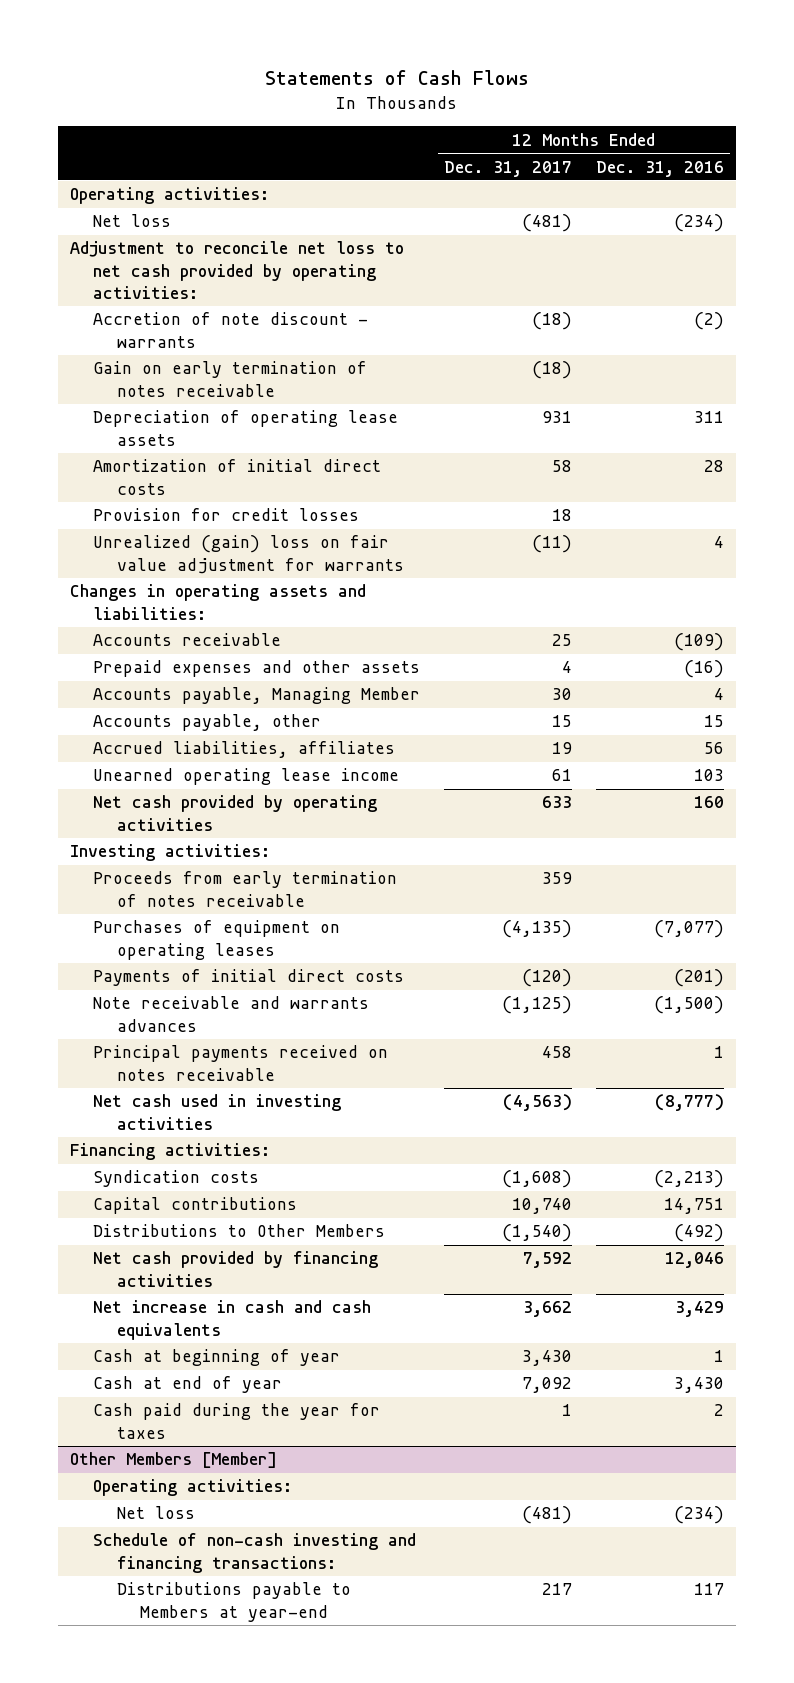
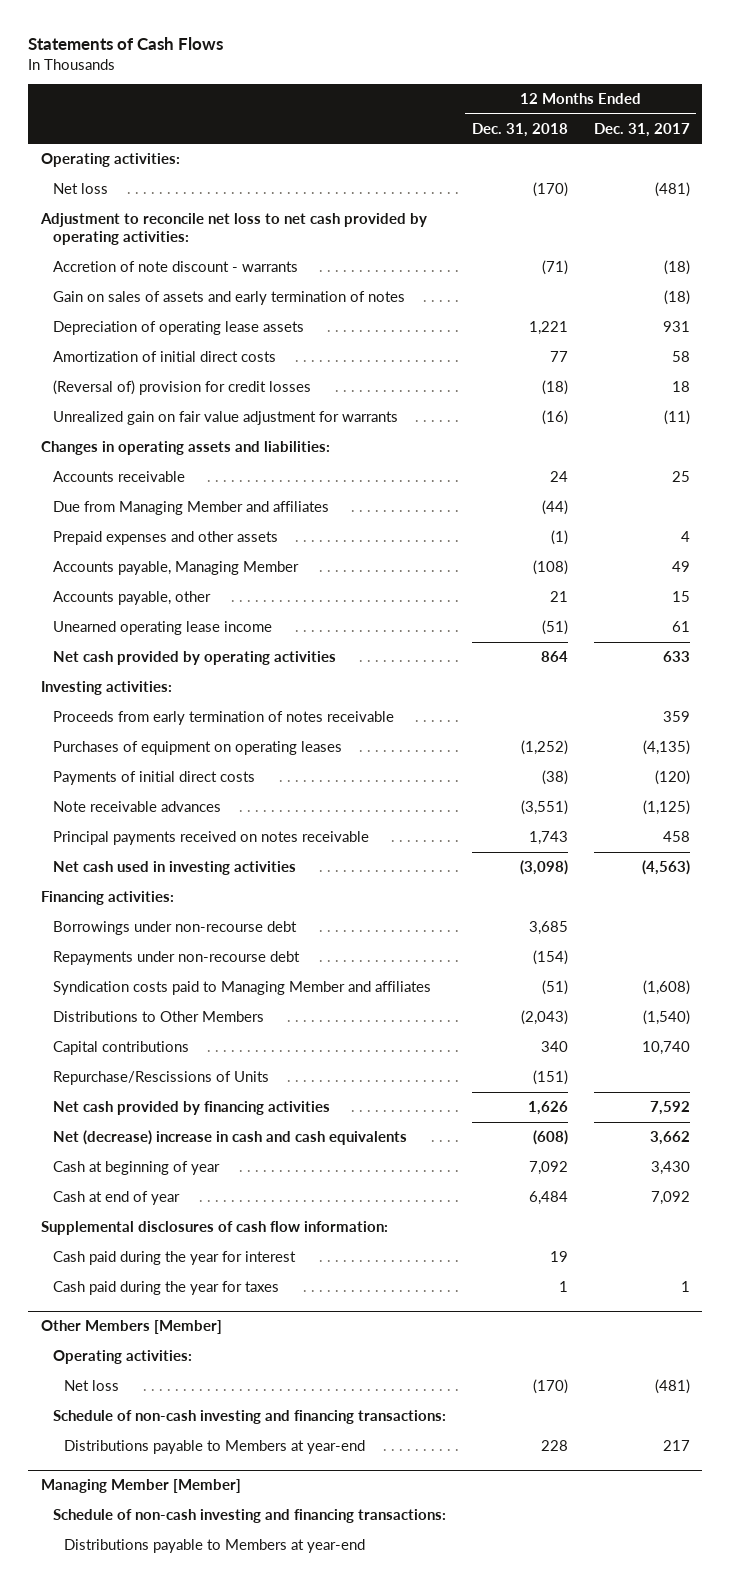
[596,160,725,177] Dec. 31, 2016 -> none
none -> [471,122,568,137] Dec. 31, 2018
[93,361,368,397] Gain on early termination of notes receivable -> [52,290,405,305] Gain on sales of assets and early termination of notes
[93,508,360,522] Provision for credit losses -> [52,379,311,395] (Reversal of) provision for credit losses
[93,535,404,574] Unrealized (gain) loss on fair value adjustment for warrants -> [52,410,398,425] Unrealized gain on fair value adjustment for warrants
none -> [52,500,329,515] Due from Managing Member and affiliates
[552,688,573,701] 30 -> [671,560,690,572] 49
[93,741,396,759] Accrued liabilities, affiliates -> none
[93,996,370,1032] Note receivable and warrants advances -> [52,800,221,812] Note receivable advances
none -> [52,920,297,935] Borrowings under non-recourse debt
none -> [52,950,300,965] Repayments under non-recourse debt
[93,1170,260,1188] Syndication costs -> [52,980,431,995] Syndication costs paid to Managing Member and affiliates
[93,1197,298,1215] Capital contributions -> [52,1040,189,1055] Capital contributions
none -> [52,1070,269,1085] Repurchase/Rescissions of Units
[93,1300,372,1340] Net increase in cash and cash equivalents -> [52,1129,407,1145] Net (decrease) increase in cash and cash equivalents
none -> [41,1220,389,1235] Supplemental disclosures of cash flow information:
none -> [52,1250,296,1265] Cash paid during the year for interest
none -> [41,1479,242,1494] Managing Member [Member]
none -> [52,1508,446,1523] Schedule of non-cash investing and financing transactions:
none -> [63,1538,365,1553] Distributions payable to Members at year-end

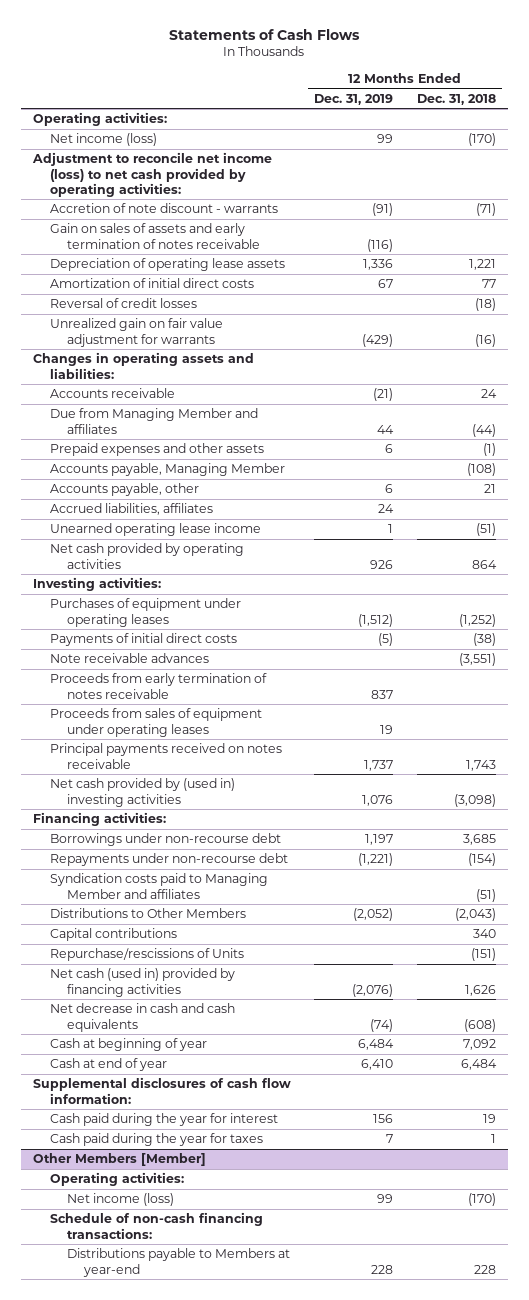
[593,122,690,137] Dec. 31, 2017 -> none
none -> [314,93,394,105] Dec. 31, 2019
[52,182,108,194] Net loss -> [49,133,157,147] Net income (loss)
[40,212,428,246] Adjustment to reconcile net loss to net cash provided by operating activities: -> [31,152,272,197] Adjustment to reconcile net income (loss) to net cash provided by operating activities:
[52,290,405,305] Gain on sales of assets and early termination of notes -> [49,223,260,249] Gain on sales of assets and early termination of notes receivable
[52,379,311,395] (Reversal of) provision for credit losses -> [49,298,197,309] Reversal of credit losses
none -> [49,503,213,516] Accrued liabilities, affiliates
[52,740,342,755] Purchases of equipment on operating leases -> [49,598,241,627] Purchases of equipment under operating leases
[52,710,394,725] Proceeds from early termination of notes receivable -> [49,673,267,699] Proceeds from early termination of notes receivable
none -> [49,708,262,737] Proceeds from sales of equipment under operating leases
[52,860,296,875] Net cash used in investing activities -> [49,778,235,807] Net cash provided by (used in) investing activities
[52,1070,269,1085] Repurchase/Rescissions of Units -> [49,948,244,962] Repurchase/rescissions of Units
[52,1100,330,1115] Net cash provided by financing activities -> [49,968,235,997] Net cash (used in) provided by financing activities
[52,1129,407,1145] Net (decrease) increase in cash and cash equivalents -> [49,1003,235,1032] Net decrease in cash and cash equivalents
[63,1379,119,1391] Net loss -> [66,1193,174,1207] Net income (loss)
[52,1409,446,1424] Schedule of non-cash investing and financing transactions: -> [49,1212,263,1239] Schedule of non-cash financing transactions:
[41,1479,242,1494] Managing Member [Member] -> none
[52,1508,446,1523] Schedule of non-cash investing and financing transactions: -> none
[63,1538,365,1553] Distributions payable to Members at year-end -> none

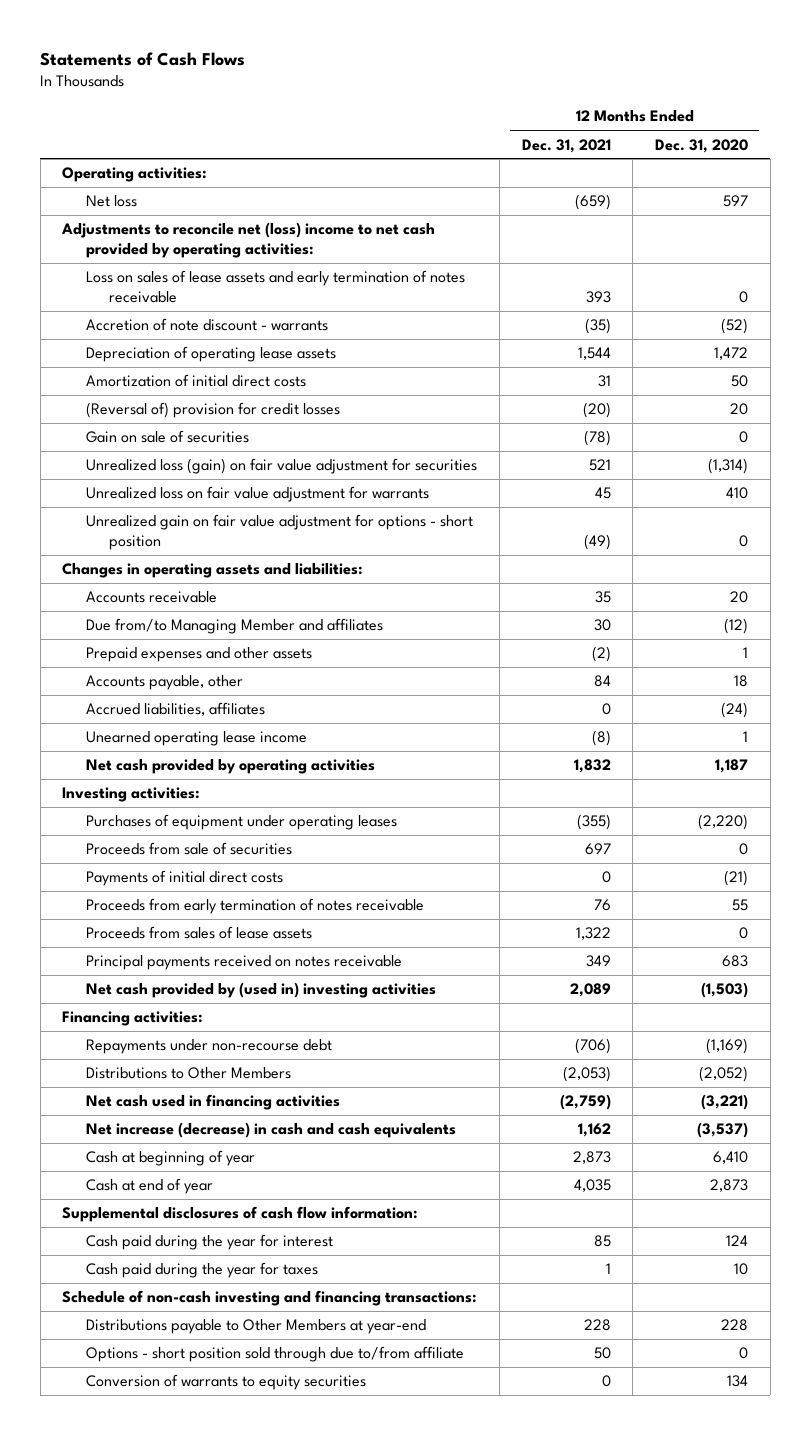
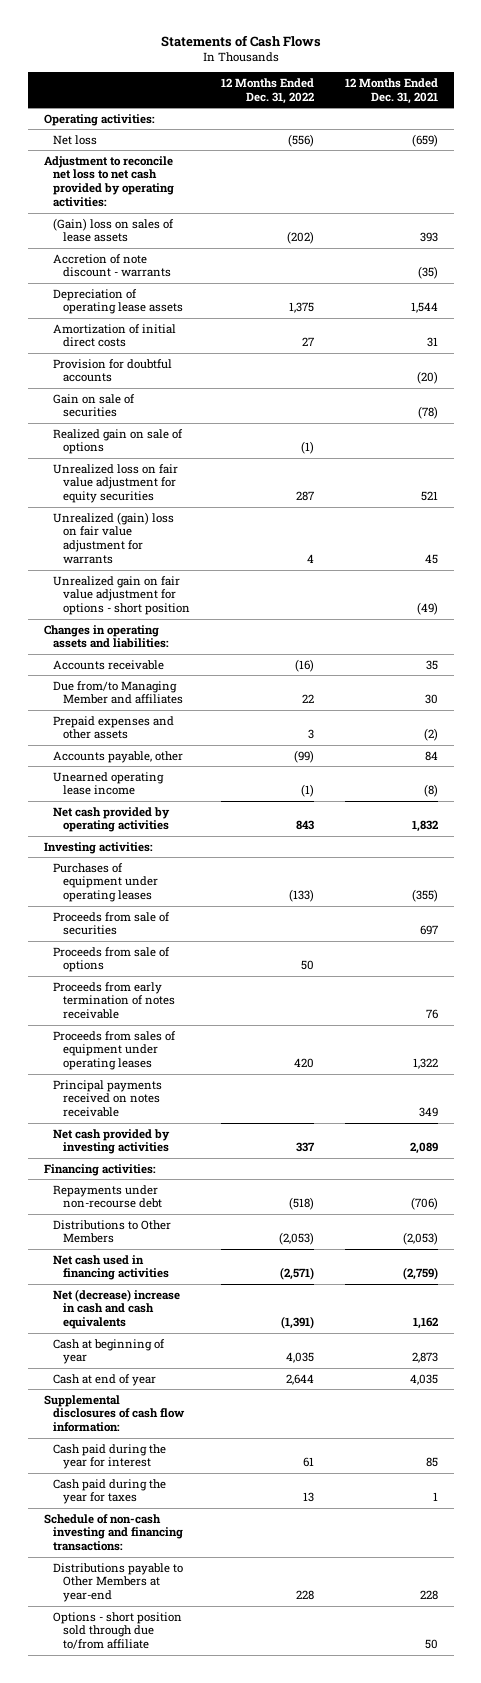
[654,138,748,153] Dec. 31, 2020 -> none
none -> [220,78,314,104] 12 Months Ended Dec. 31, 2022
[61,222,436,258] Adjustments to reconcile net (loss) income to net cash provided by operating activities: -> [43,155,175,208] Adjustment to reconcile net loss to net cash provided by operating activities:
[85,270,465,303] Loss on sales of lease assets and early termination of notes receivable -> [53,217,175,243] (Gain) loss on sales of lease assets
[85,402,340,419] (Reversal of) provision for credit losses -> [53,358,173,383] Provision for doubtful accounts
none -> [53,428,184,455] Realized gain on sale of options
[85,458,477,475] Unrealized loss (gain) on fair value adjustment for securities -> [53,463,179,504] Unrealized loss on fair value adjustment for equity securities
[85,486,429,503] Unrealized loss on fair value adjustment for warrants -> [53,511,175,565] Unrealized (gain) loss on fair value adjustment for warrants
[85,702,265,717] Accrued liabilities, affiliates -> none
[85,870,283,887] Payments of initial direct costs -> none
none -> [53,946,171,973] Proceeds from sale of options
[85,926,312,940] Proceeds from sales of lease assets -> [53,1030,177,1071] Proceeds from sales of equipment under operating leases
[85,982,436,999] Net cash provided by (used in) investing activities -> [53,1128,171,1155] Net cash provided by investing activities
[85,1122,456,1139] Net increase (decrease) in cash and cash equivalents -> [53,1288,181,1330] Net (decrease) increase in cash and cash equivalents
[85,1374,366,1391] Conversion of warrants to equity securities -> none

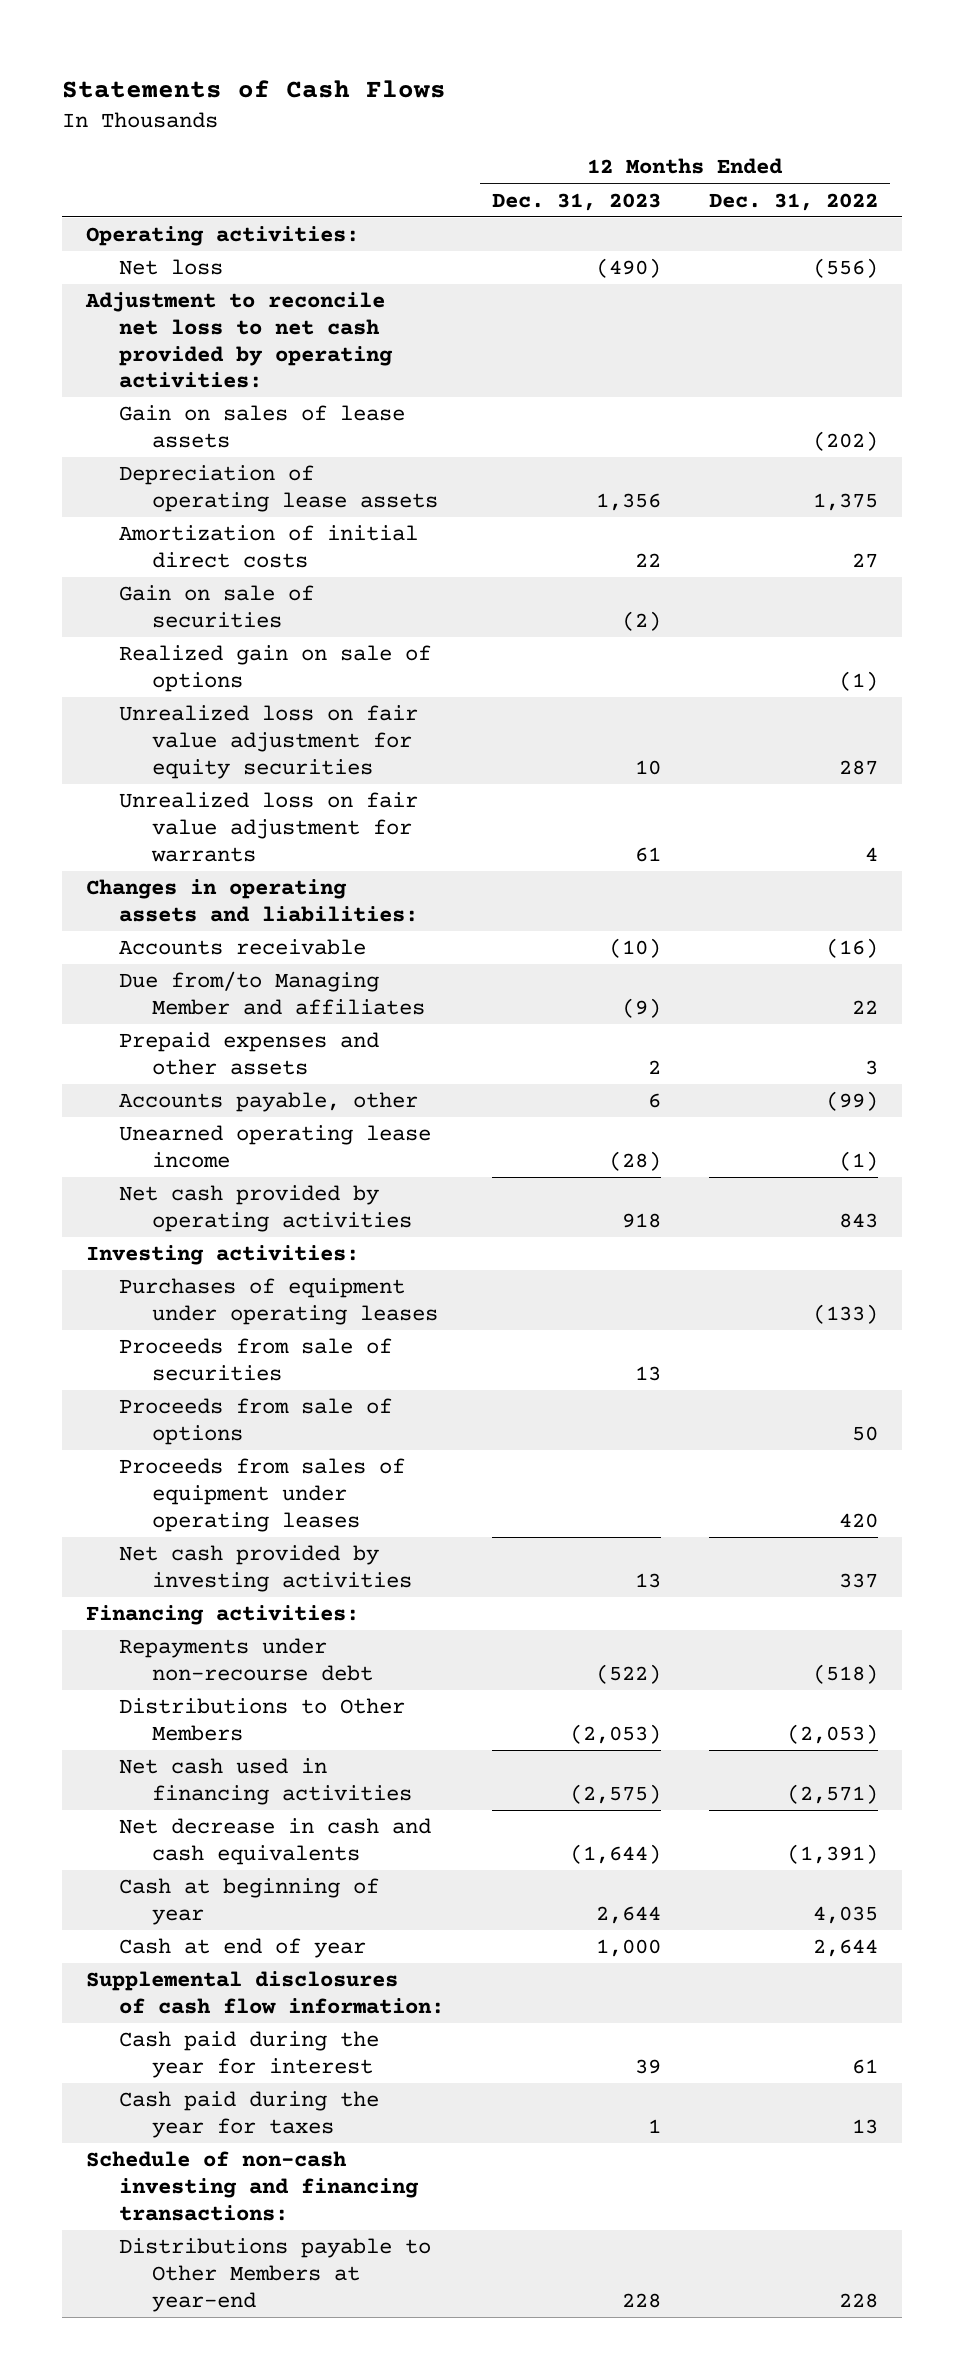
[344,78,438,104] 12 Months Ended Dec. 31, 2021 -> none
none -> [491,192,661,211] Dec. 31, 2023
[53,253,171,278] Accretion of note discount - warrants -> none
[53,217,175,243] (Gain) loss on sales of lease assets -> [118,405,405,448] Gain on sales of lease assets
[53,358,173,383] Provision for doubtful accounts -> none
[53,575,190,616] Unrealized gain on fair value adjustment for options - short position -> none
[53,511,175,565] Unrealized (gain) loss on fair value adjustment for warrants -> [118,792,418,862] Unrealized loss on fair value adjustment for warrants
[53,981,175,1020] Proceeds from early termination of notes receivable -> none
[53,1079,163,1118] Principal payments received on notes receivable -> none
[53,1288,181,1330] Net (decrease) increase in cash and cash equivalents -> [118,1818,431,1865] Net decrease in cash and cash equivalents
[53,1611,183,1650] Options - short position sold through due to/from affiliate -> none

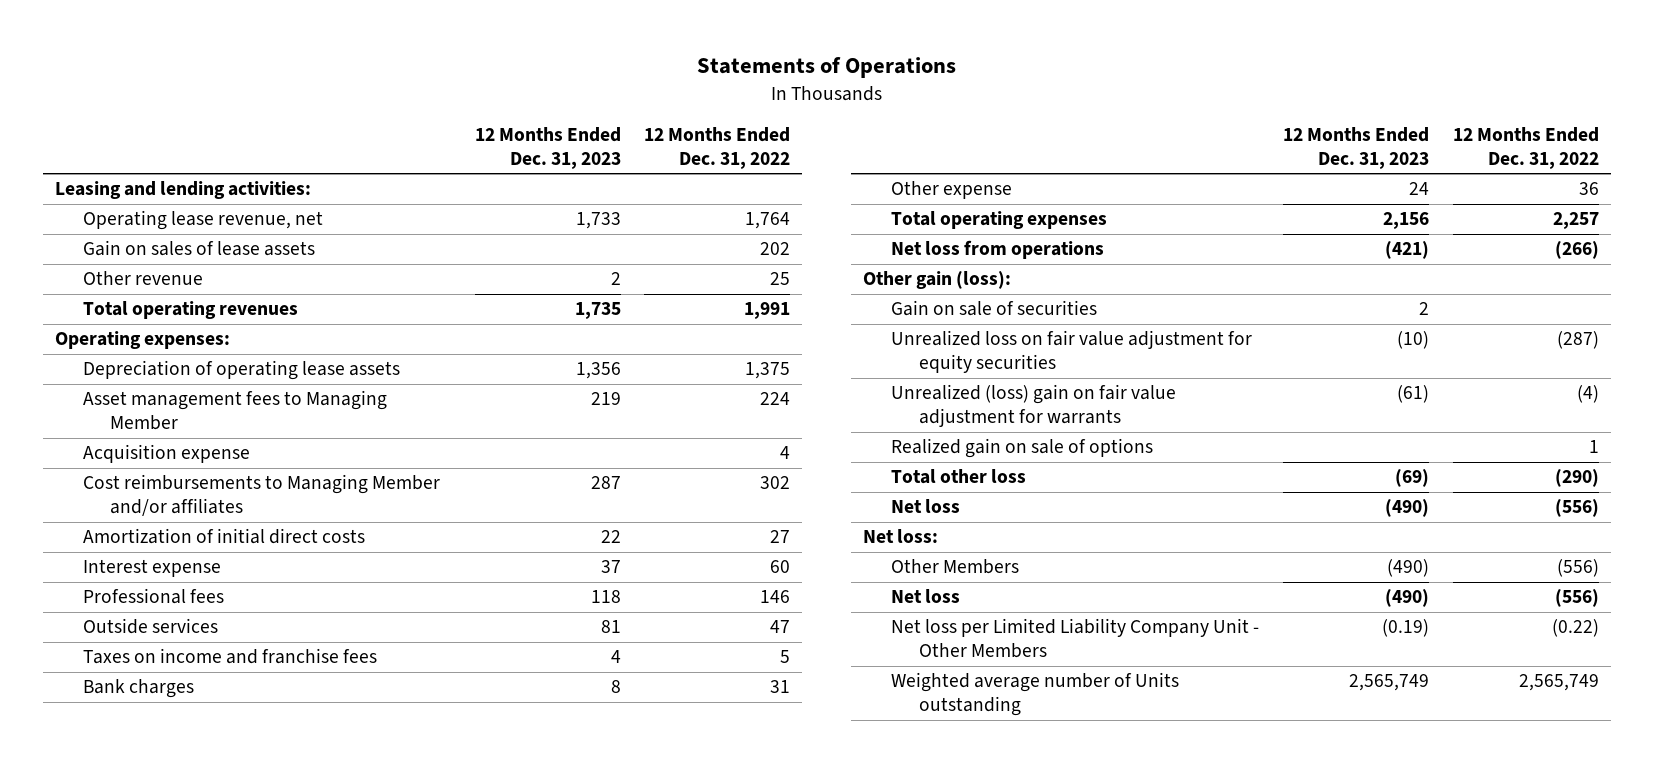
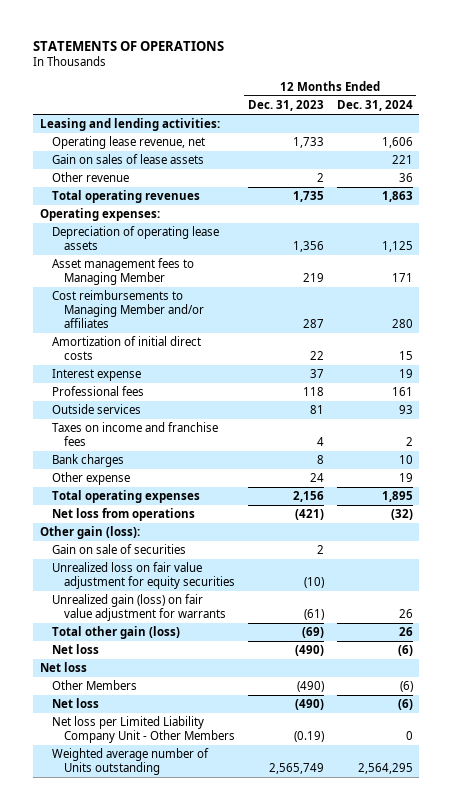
[696,57,956,79] Statements of Operations -> [33,40,225,51] STATEMENTS OF OPERATIONS
[644,126,791,170] 12 Months Ended Dec. 31, 2022 -> none
none -> [336,100,413,112] Dec. 31, 2024
[82,444,250,464] Acquisition expense -> none
[891,438,1154,459] Realized gain on sale of options -> none
[891,384,1177,428] Unrealized (loss) gain on fair value adjustment for warrants -> [51,594,226,622] Unrealized gain (loss) on fair value adjustment for warrants
[891,469,1027,485] Total other loss -> [51,626,180,640] Total other gain (loss)
[863,529,939,544] Net loss: -> [39,662,87,673] Net loss

